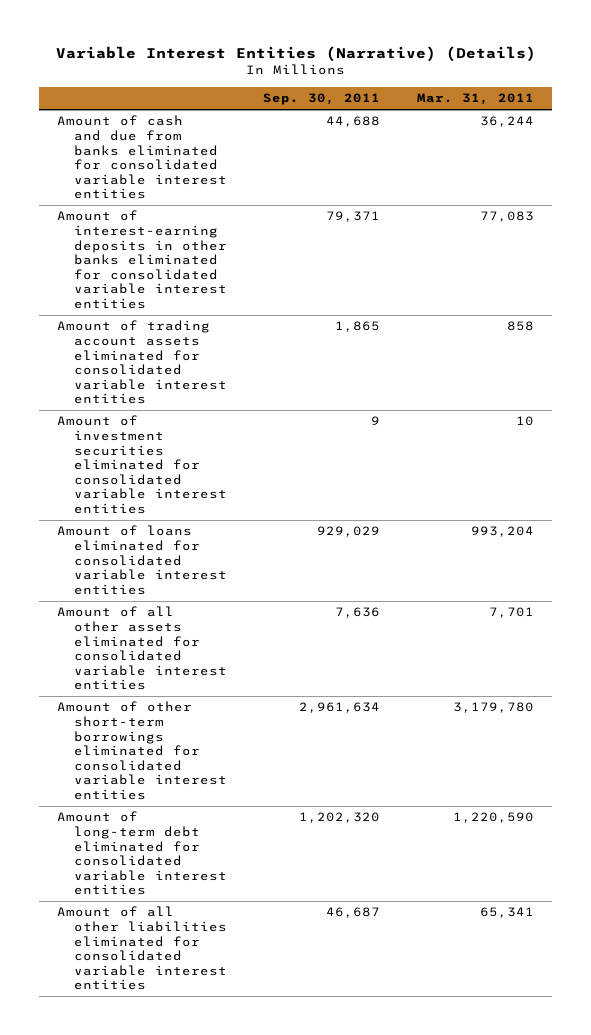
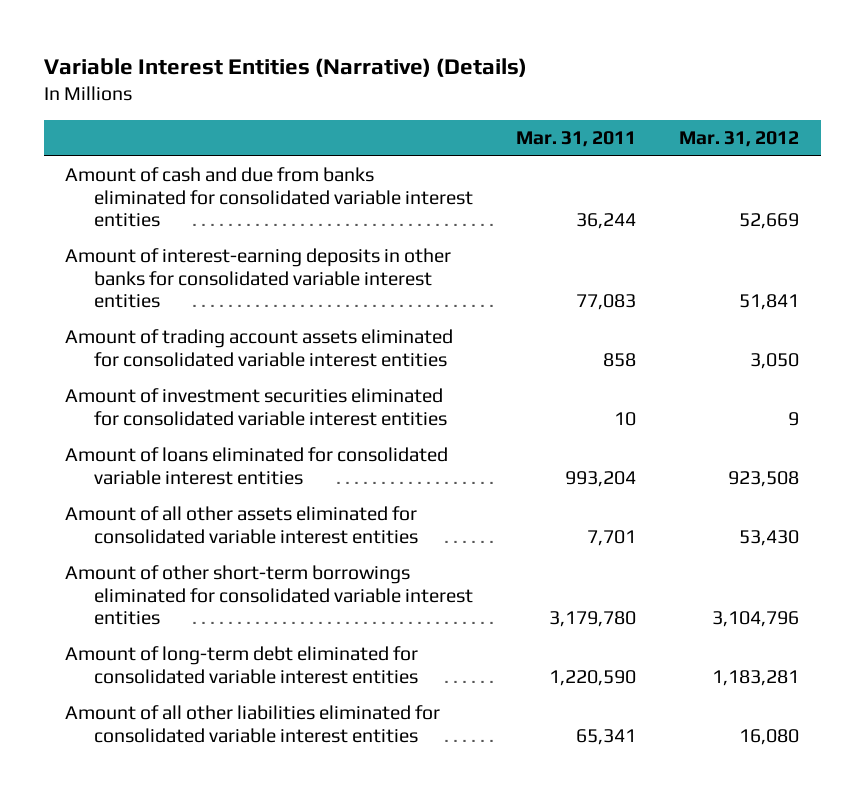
[263,93,381,106] Sep. 30, 2011 -> none
none -> [679,130,800,147] Mar. 31, 2012
[57,210,227,309] Amount of interest-earning deposits in other banks eliminated for consolidated variable interest entities -> [65,248,452,309] Amount of interest-earning deposits in other banks for consolidated variable interest entities

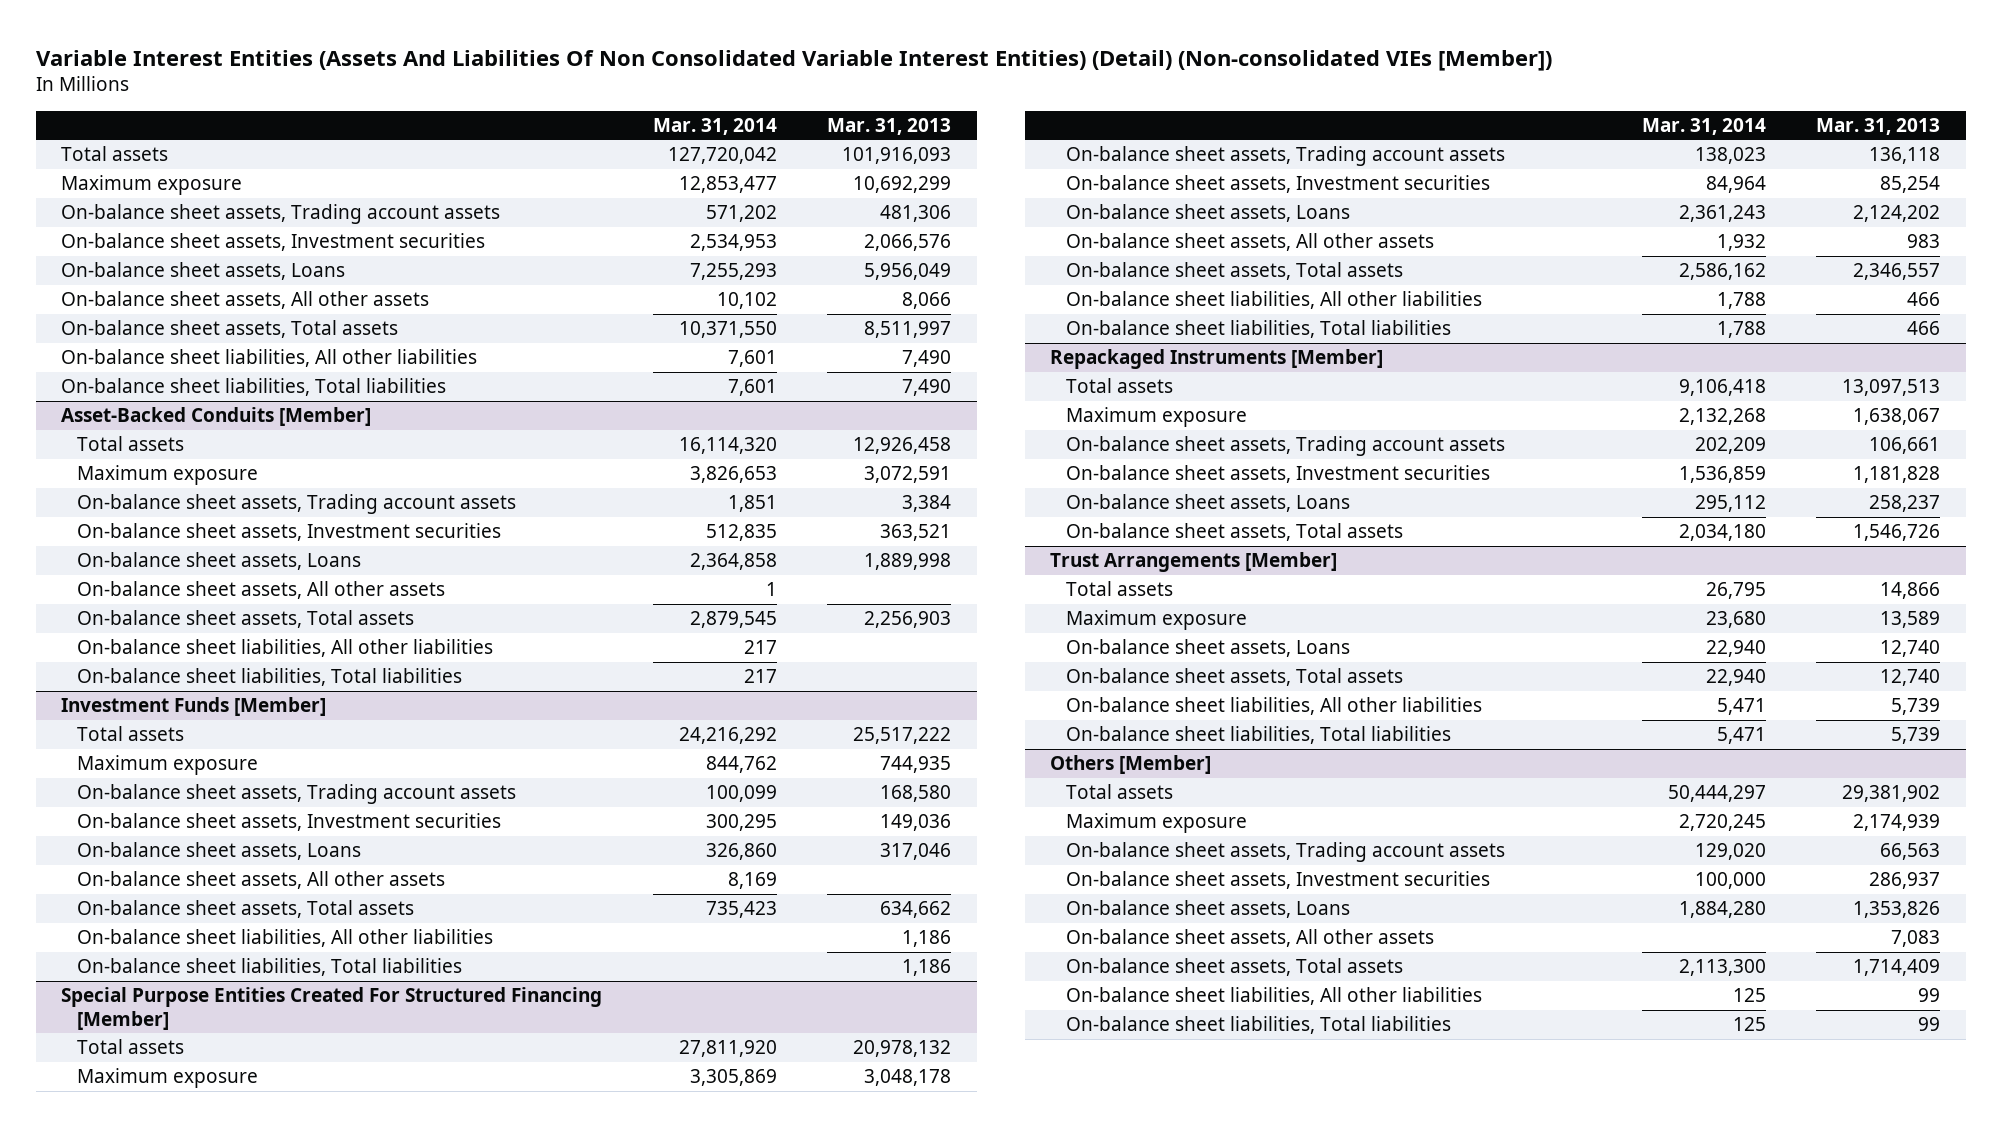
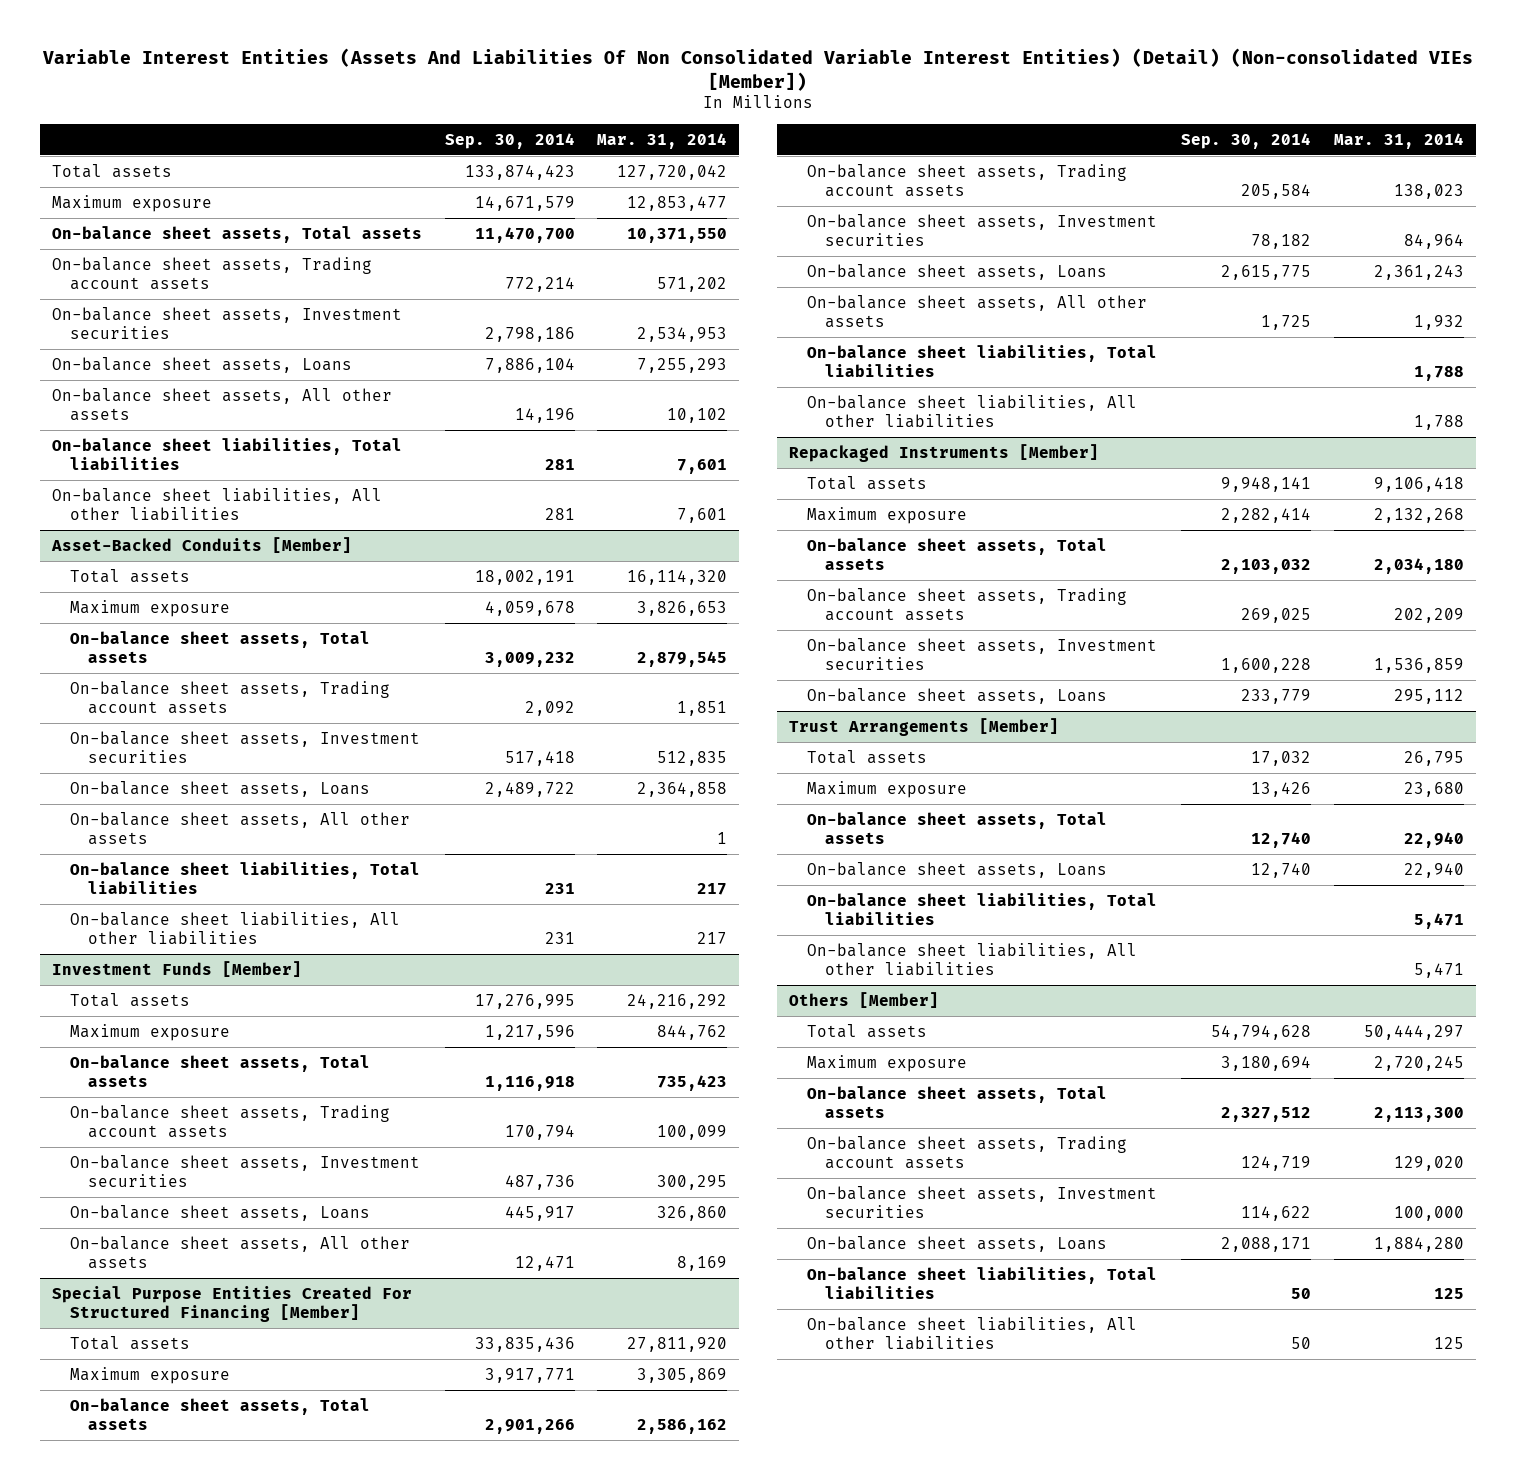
[827,117,952,135] Mar. 31, 2013 -> none
none -> [444,132,575,149] Sep. 30, 2014
[61,320,399,339] On-balance sheet assets, Total assets -> [51,225,422,243] On-balance sheet assets, Total assets
[61,349,478,368] On-balance sheet liabilities, All other liabilities -> [51,487,382,521] On-balance sheet liabilities, All other liabilities
[77,610,415,629] On-balance sheet assets, Total assets -> [69,630,370,663] On-balance sheet assets, Total assets
[77,639,494,658] On-balance sheet liabilities, All other liabilities -> [69,911,400,945] On-balance sheet liabilities, All other liabilities
[77,900,415,919] On-balance sheet assets, Total assets -> [69,1054,370,1087] On-balance sheet assets, Total assets
[77,929,494,948] On-balance sheet liabilities, All other liabilities -> none
[77,958,463,977] On-balance sheet liabilities, Total liabilities -> none
[1066,262,1404,281] On-balance sheet assets, Total assets -> [69,1397,370,1430] On-balance sheet assets, Total assets
[1066,291,1483,310] On-balance sheet liabilities, All other liabilities -> [806,394,1137,428] On-balance sheet liabilities, All other liabilities
[1066,523,1404,542] On-balance sheet assets, Total assets -> [806,537,1107,570] On-balance sheet assets, Total assets
[1066,639,1351,658] On-balance sheet assets, Loans -> [806,861,1107,878] On-balance sheet assets, Loans
[1066,697,1483,716] On-balance sheet liabilities, All other liabilities -> [806,942,1137,976] On-balance sheet liabilities, All other liabilities
[1066,958,1404,977] On-balance sheet assets, Total assets -> [806,1085,1107,1118] On-balance sheet assets, Total assets
[1066,929,1435,948] On-balance sheet assets, All other assets -> none
[1066,987,1483,1006] On-balance sheet liabilities, All other liabilities -> [806,1316,1137,1350] On-balance sheet liabilities, All other liabilities

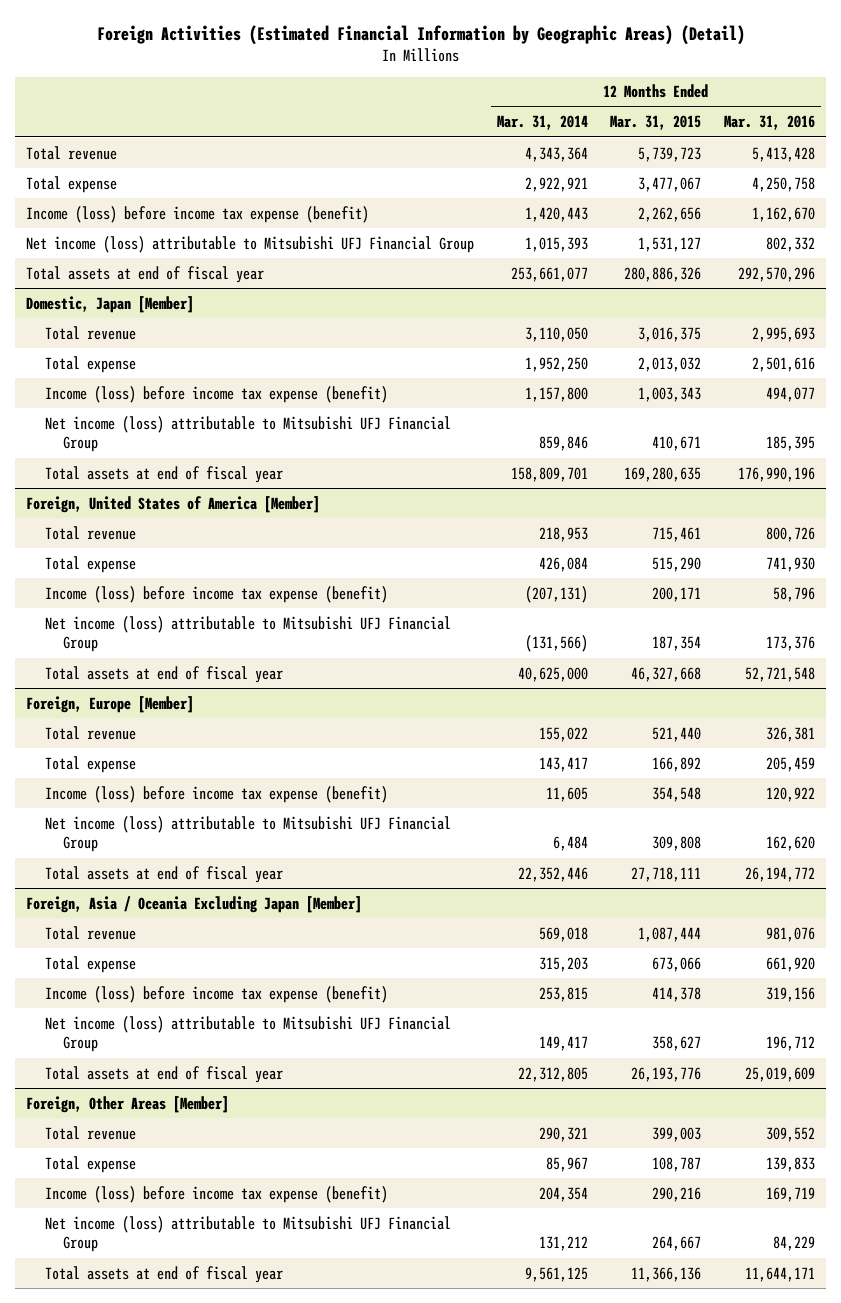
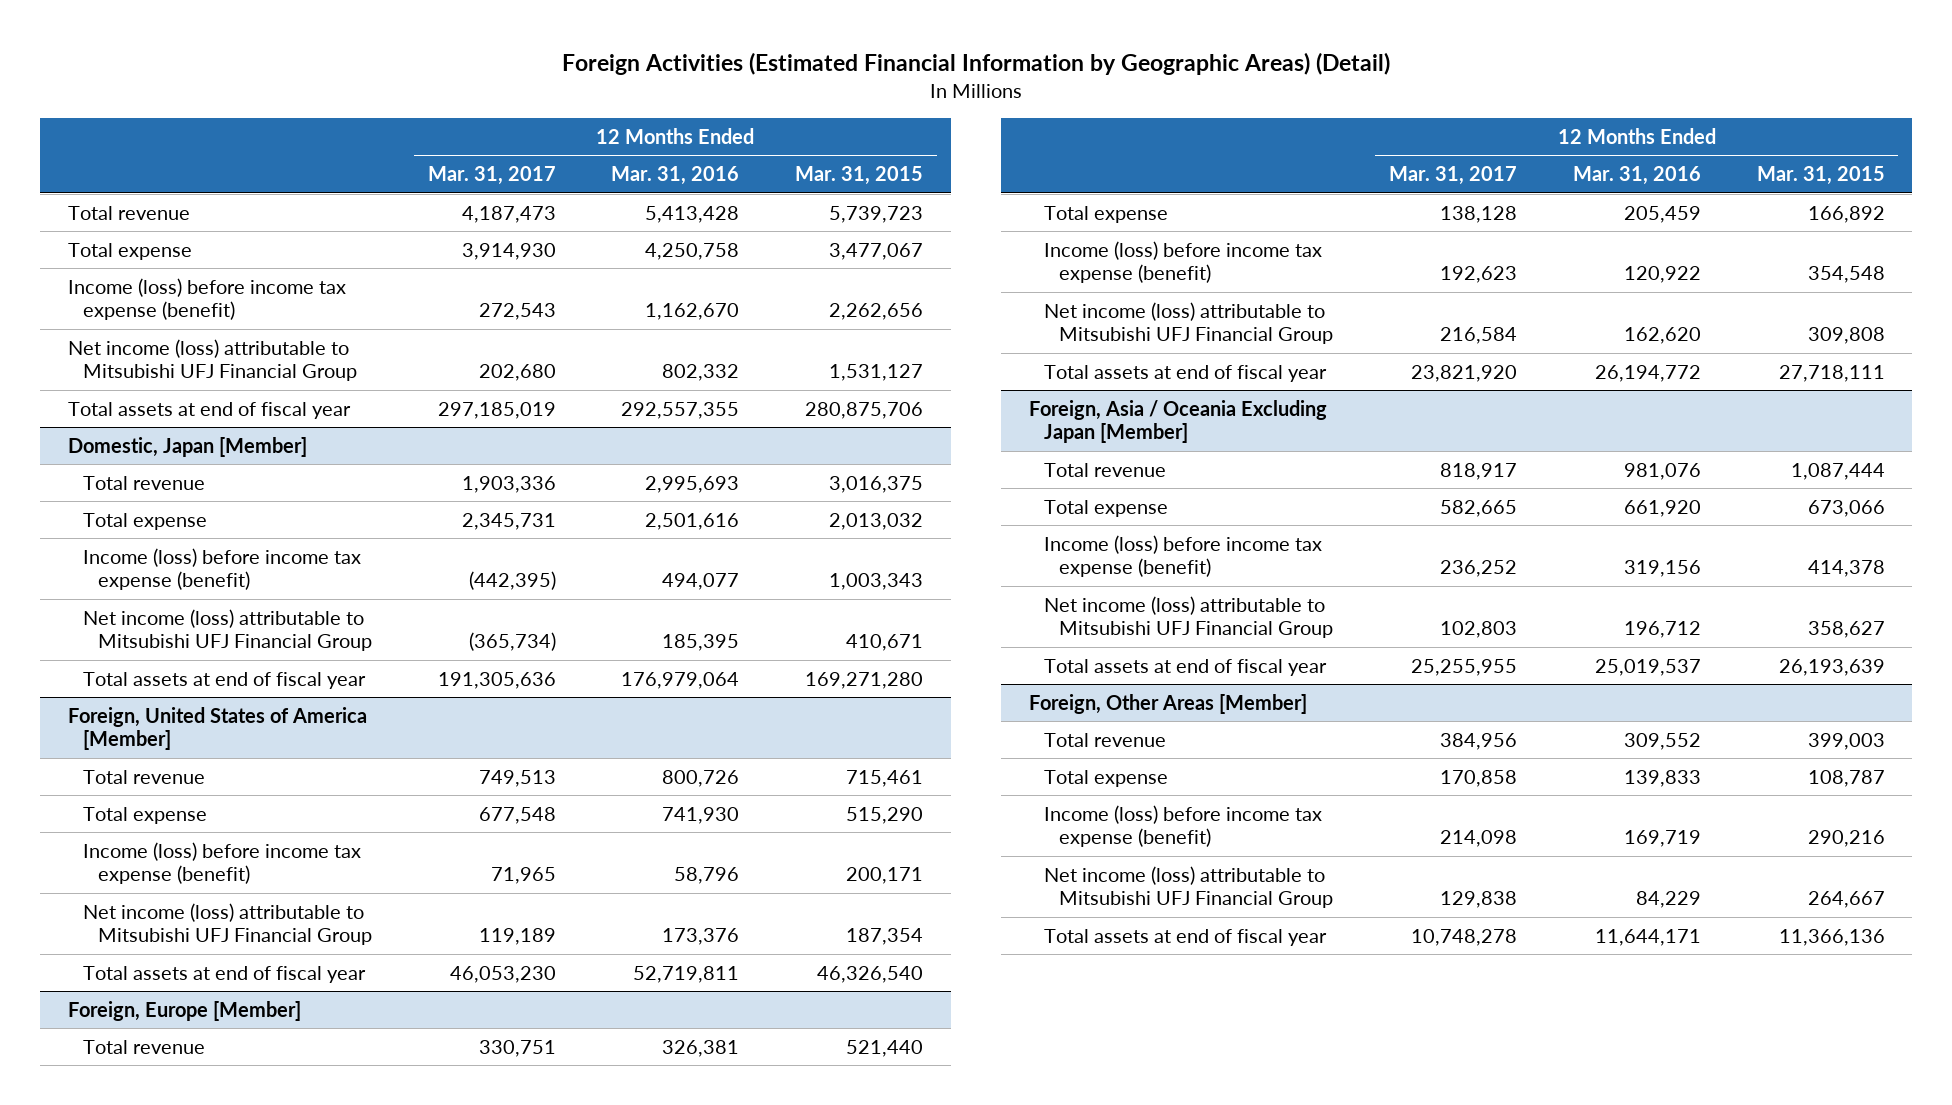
[496,115,588,131] Mar. 31, 2014 -> none
none -> [427,166,556,186] Mar. 31, 2017
[624,266,702,282] 280,886,326 -> [805,401,924,419] 280,875,706
[738,266,816,282] 292,570,296 -> [621,401,740,419] 292,557,355
[624,466,702,482] 169,280,635 -> [805,671,924,689] 169,271,280
[738,466,816,482] 176,990,196 -> [621,671,740,689] 176,979,064
[631,666,702,682] 46,327,668 -> [817,965,924,983] 46,326,540
[745,666,816,682] 52,721,548 -> [633,965,740,983] 52,719,811
[631,1066,702,1082] 26,193,776 -> [1778,658,1885,676] 26,193,639
[745,1066,816,1082] 25,019,609 -> [1594,658,1701,676] 25,019,537

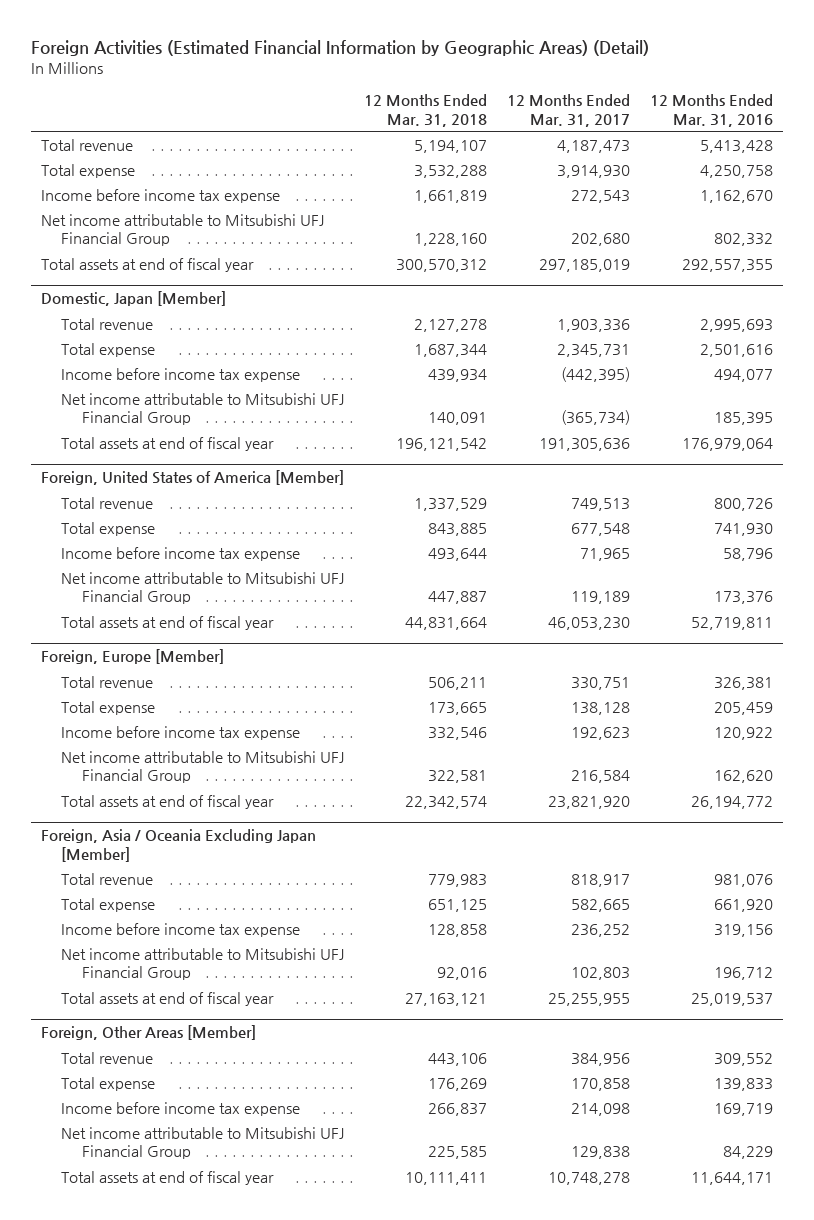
[795,166,924,186] Mar. 31, 2015 -> none
none -> [364,94,488,127] 12 Months Ended Mar. 31, 2018
[67,277,346,321] Income (loss) before income tax expense (benefit) -> [40,188,280,203] Income before income tax expense
[67,338,357,382] Net income (loss) attributable to Mitsubishi UFJ Financial Group -> [40,213,324,247] Net income attributable to Mitsubishi UFJ Financial Group
[82,547,361,591] Income (loss) before income tax expense (benefit) -> [61,367,301,382] Income before income tax expense
[82,608,372,652] Net income (loss) attributable to Mitsubishi UFJ Financial Group -> [61,392,345,426] Net income attributable to Mitsubishi UFJ Financial Group
[82,841,361,885] Income (loss) before income tax expense (benefit) -> [61,546,301,561] Income before income tax expense
[82,902,372,946] Net income (loss) attributable to Mitsubishi UFJ Financial Group -> [61,571,345,605] Net income attributable to Mitsubishi UFJ Financial Group
[1044,240,1323,284] Income (loss) before income tax expense (benefit) -> [61,725,301,740] Income before income tax expense
[1044,301,1334,345] Net income (loss) attributable to Mitsubishi UFJ Financial Group -> [61,750,345,784] Net income attributable to Mitsubishi UFJ Financial Group
[1044,534,1323,578] Income (loss) before income tax expense (benefit) -> [61,922,301,937] Income before income tax expense
[1044,595,1334,639] Net income (loss) attributable to Mitsubishi UFJ Financial Group -> [61,947,345,981] Net income attributable to Mitsubishi UFJ Financial Group
[1044,804,1323,848] Income (loss) before income tax expense (benefit) -> [61,1101,301,1116] Income before income tax expense
[1044,865,1334,909] Net income (loss) attributable to Mitsubishi UFJ Financial Group -> [61,1126,345,1160] Net income attributable to Mitsubishi UFJ Financial Group

